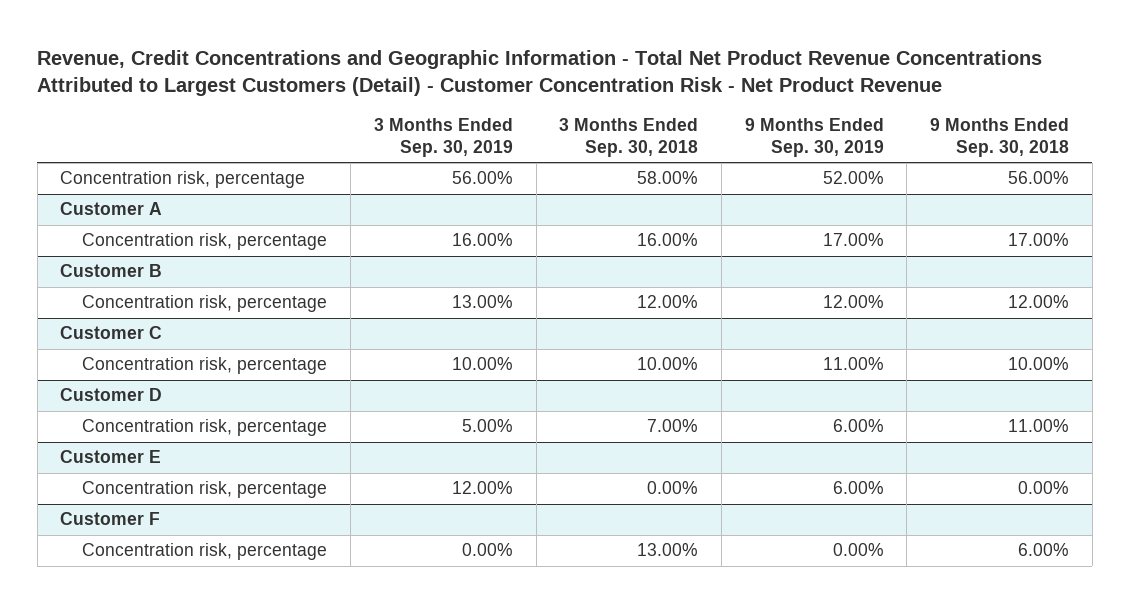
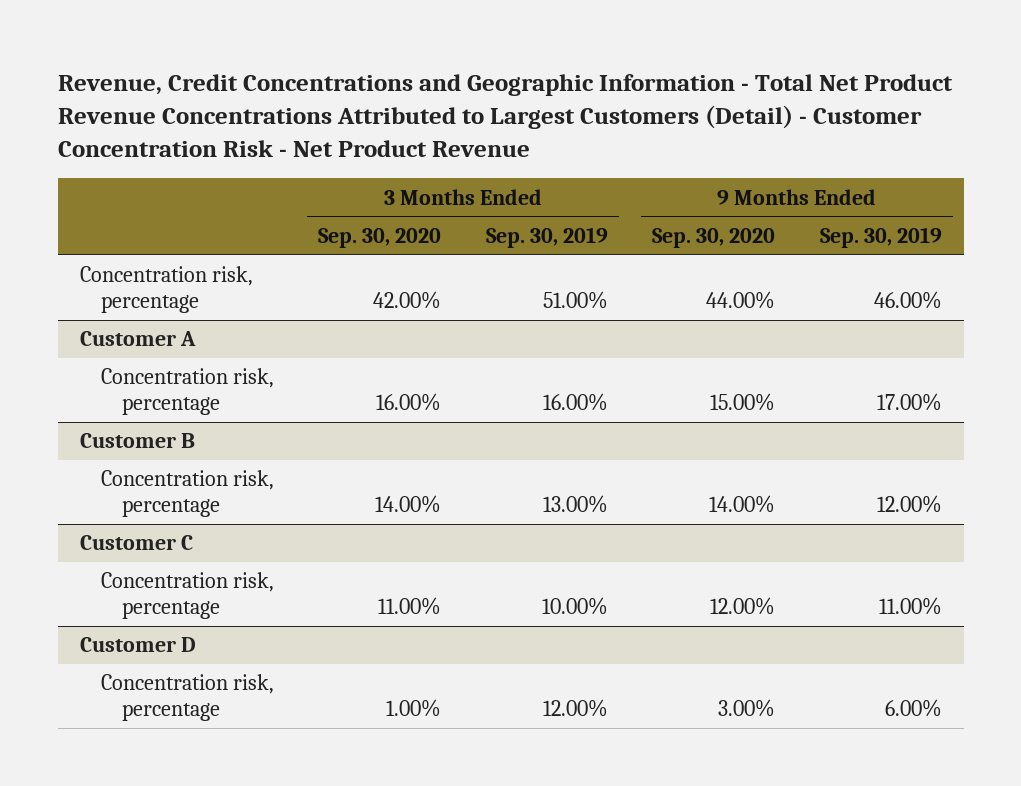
[559,117,699,157] 3 Months Ended Sep. 30, 2018 -> none
[930,117,1070,157] 9 Months Ended Sep. 30, 2018 -> none
none -> [318,228,442,249] Sep. 30, 2020
none -> [652,228,776,249] Sep. 30, 2020
[451,171,513,185] 56.00% -> [542,290,608,309] 51.00%
[822,171,884,185] 52.00% -> [873,290,942,309] 46.00%
[82,419,328,437] Concentration risk, percentage -> none
[60,450,162,464] Customer E -> none
[60,512,161,526] Customer F -> none
[82,543,328,561] Concentration risk, percentage -> none

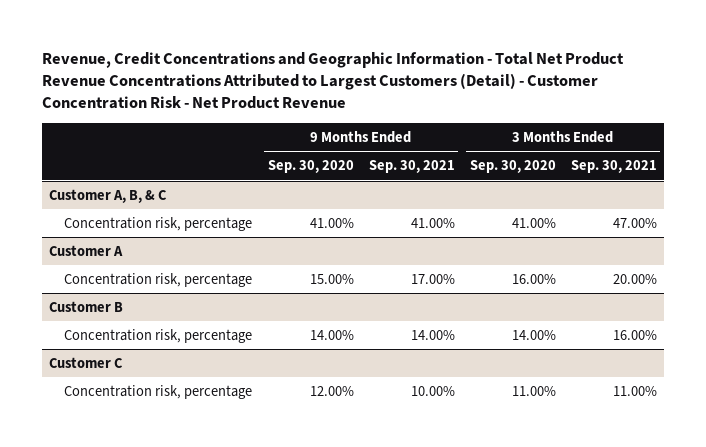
[485,227,608,249] Sep. 30, 2019 -> none
[819,227,942,249] Sep. 30, 2019 -> none
none -> [368,160,455,174] Sep. 30, 2021
none -> [570,160,657,174] Sep. 30, 2021
none -> [49,188,168,203] Customer A, B, & C
[373,290,442,309] 42.00% -> [511,217,556,228] 41.00%
[706,290,776,309] 44.00% -> [309,217,354,228] 41.00%
[79,637,196,653] Customer D -> none
[100,674,274,721] Concentration risk, percentage -> none

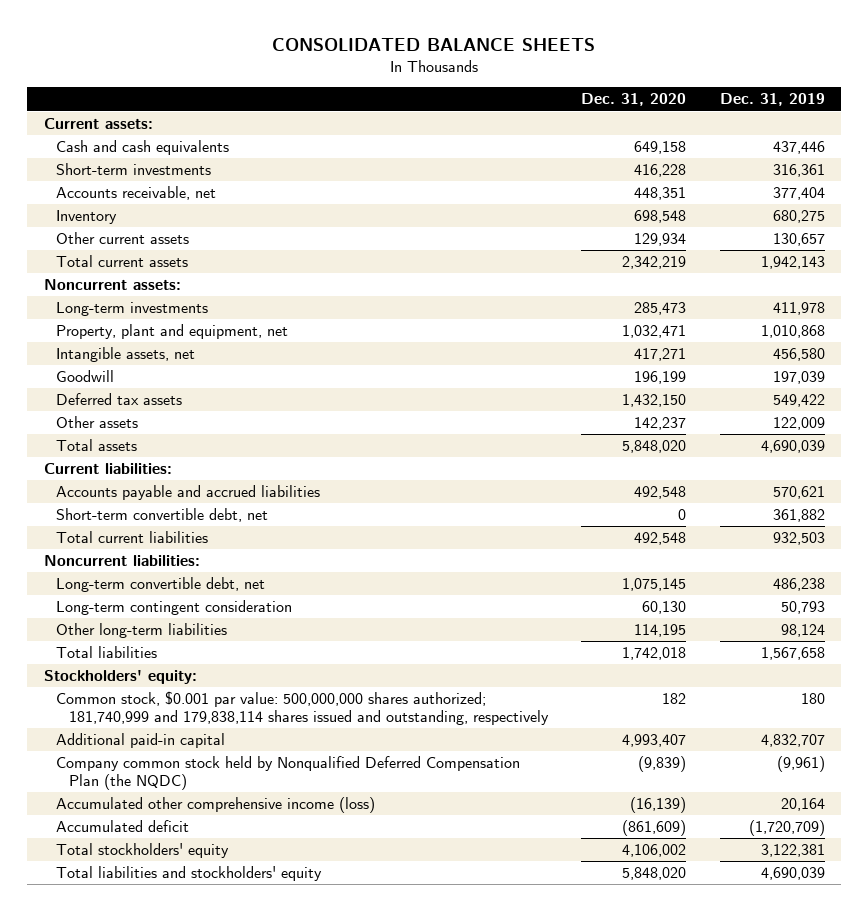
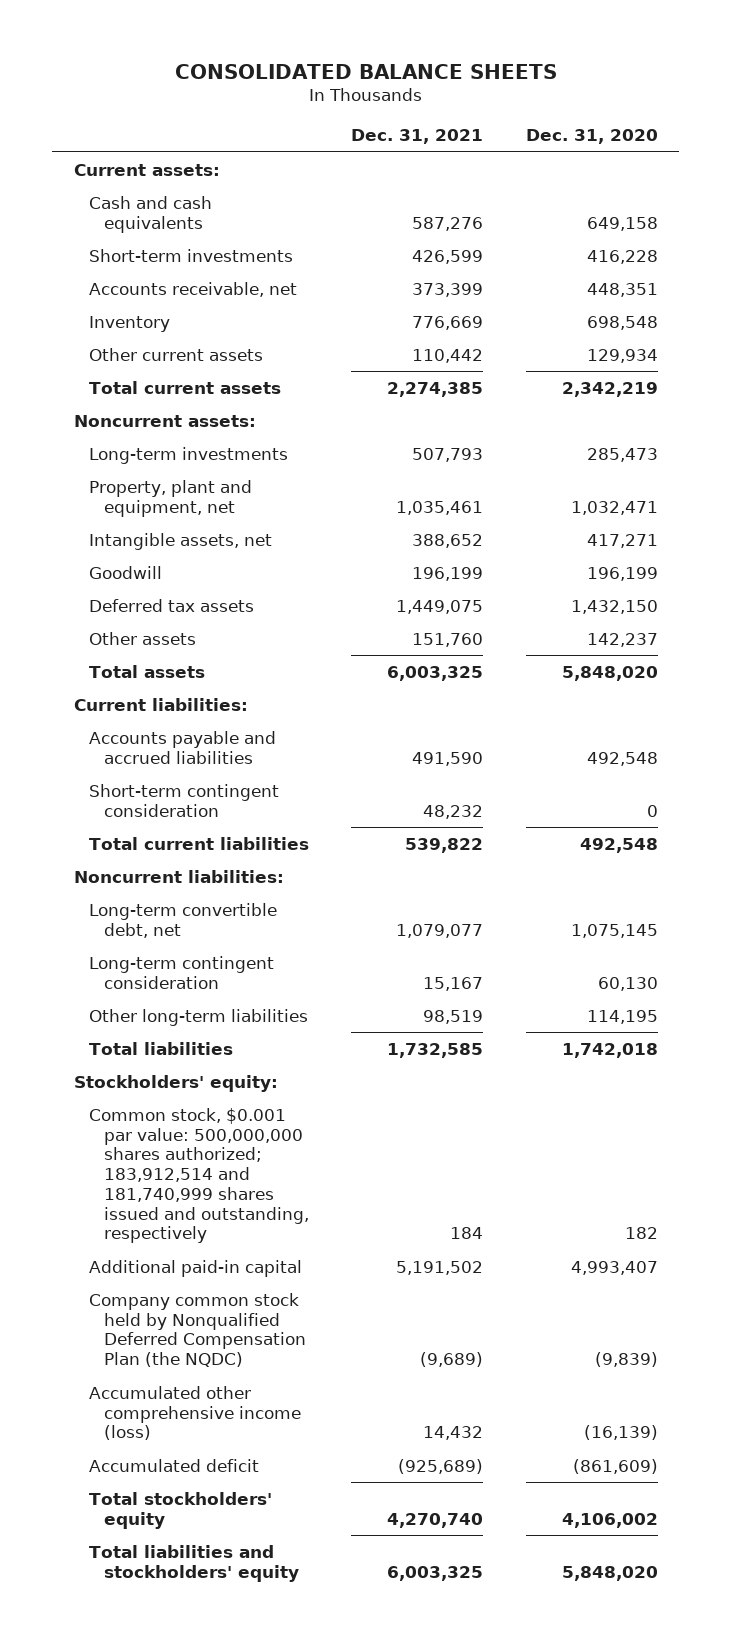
[719,93,825,107] Dec. 31, 2019 -> none
none -> [351,129,484,145] Dec. 31, 2021
[56,508,269,523] Short-term convertible debt, net -> none
none -> [88,783,279,817] Short-term contingent consideration
[56,691,549,725] Common stock, $0.001 par value: 500,000,000 shares authorized; 181,740,999 and 179,838,114 shares issued and outstanding, respectively -> [88,1107,309,1244] Common stock, $0.001 par value: 500,000,000 shares authorized; 183,912,514 and 181,740,999 shares issued and outstanding, respectively

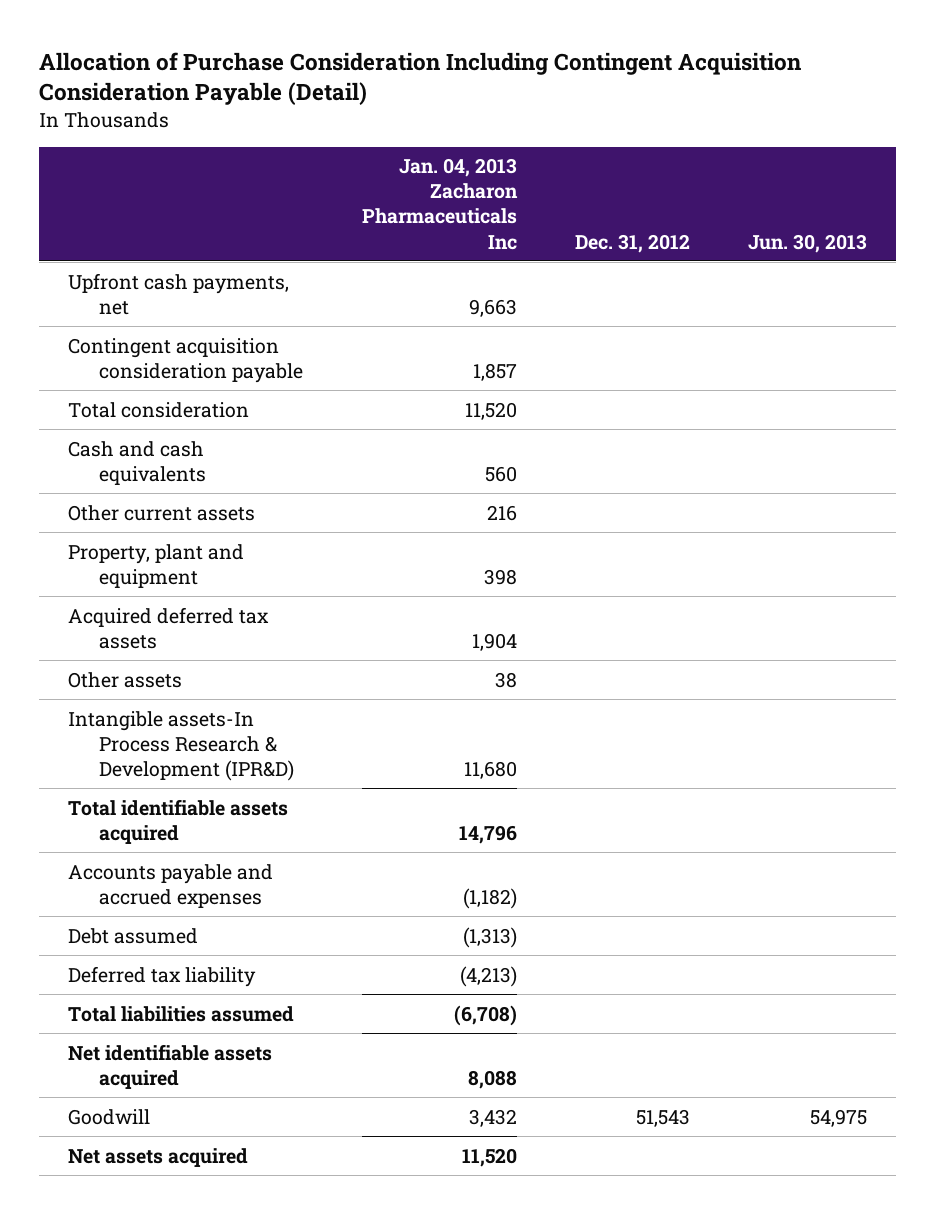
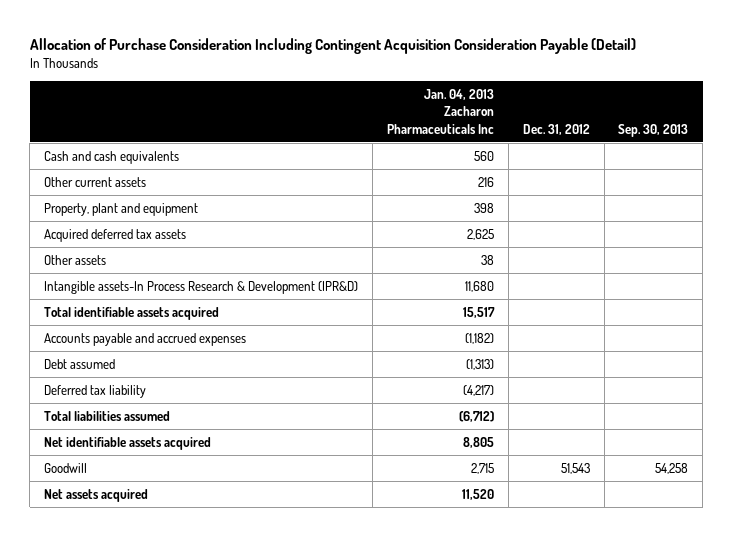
[747,233,867,253] Jun. 30, 2013 -> none
none -> [618,123,689,137] Sep. 30, 2013
[68,272,290,315] Upfront cash payments, net -> none
[68,337,304,383] Contingent acquisition consideration payable -> none
[68,401,250,418] Total consideration -> none
[471,632,517,651] 1,904 -> [466,228,494,240] 2,625
[458,824,517,844] 14,796 -> [462,306,495,318] 15,517
[459,965,517,987] (4,213) -> [462,384,494,396] (4,217)
[453,1004,517,1026] (6,708) -> [458,410,494,422] (6,712)
[467,1069,517,1089] 8,088 -> [462,436,494,448] 8,805
[468,1108,517,1127] 3,432 -> [470,462,494,474] 2,715

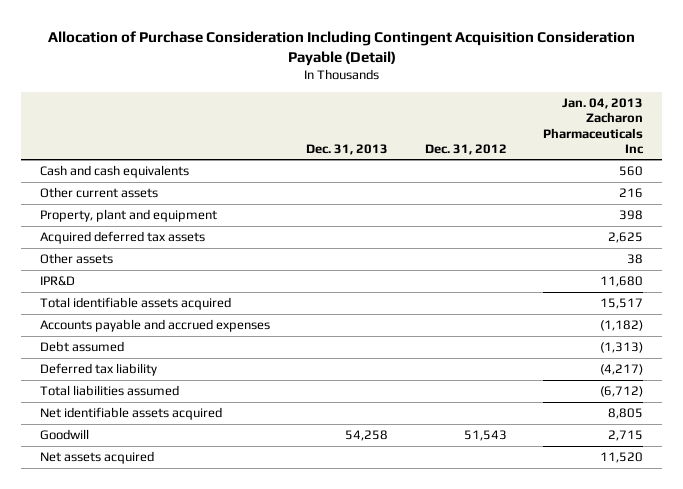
[618,123,689,137] Sep. 30, 2013 -> none
none -> [306,143,389,155] Dec. 31, 2013
[44,280,359,294] Intangible assets-In Process Research & Development (IPR&D) -> [39,276,75,287] IPR&D

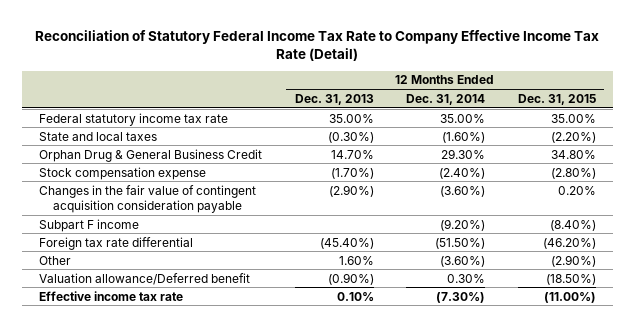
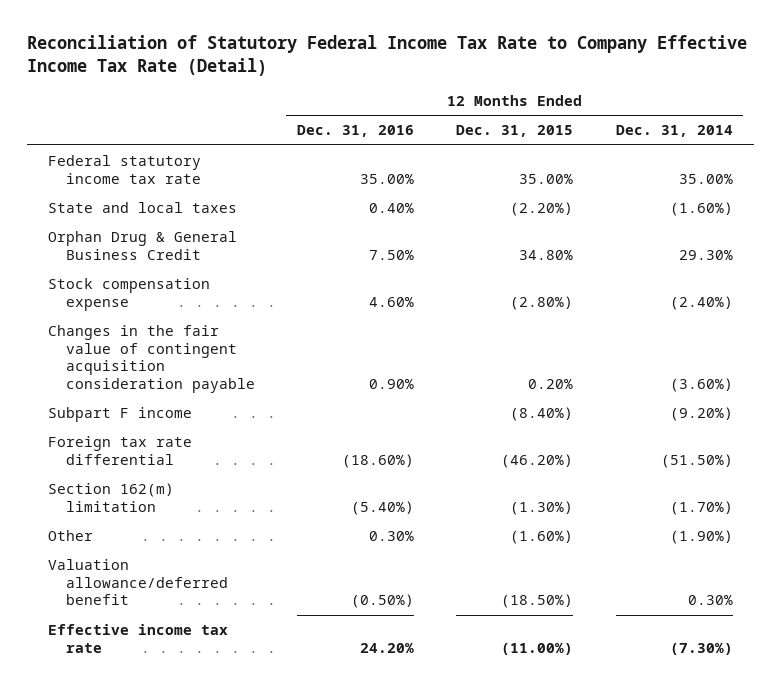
[294,93,374,105] Dec. 31, 2013 -> none
none -> [297,125,415,138] Dec. 31, 2016
none -> [47,482,174,512] Section 162(m) limitation
[440,255,486,267] (3.60%) -> [669,529,733,544] (1.90%)
[551,254,597,267] (2.90%) -> [510,529,574,544] (1.60%)
[38,272,250,285] Valuation allowance/Deferred benefit -> [47,558,228,606] Valuation allowance/deferred benefit

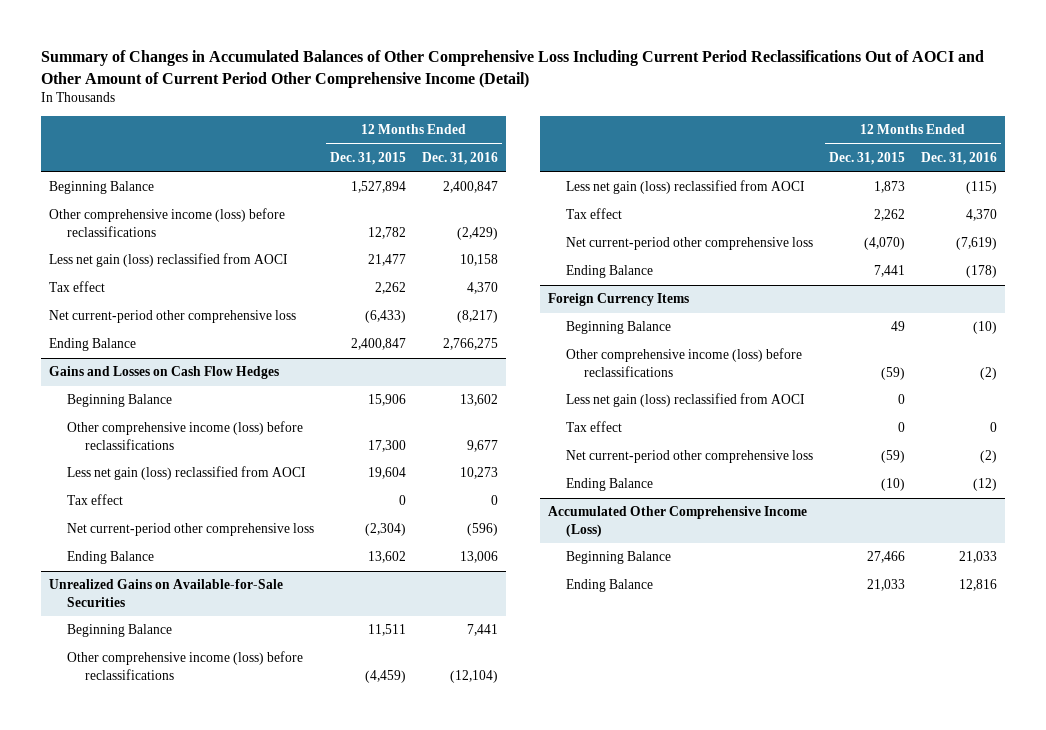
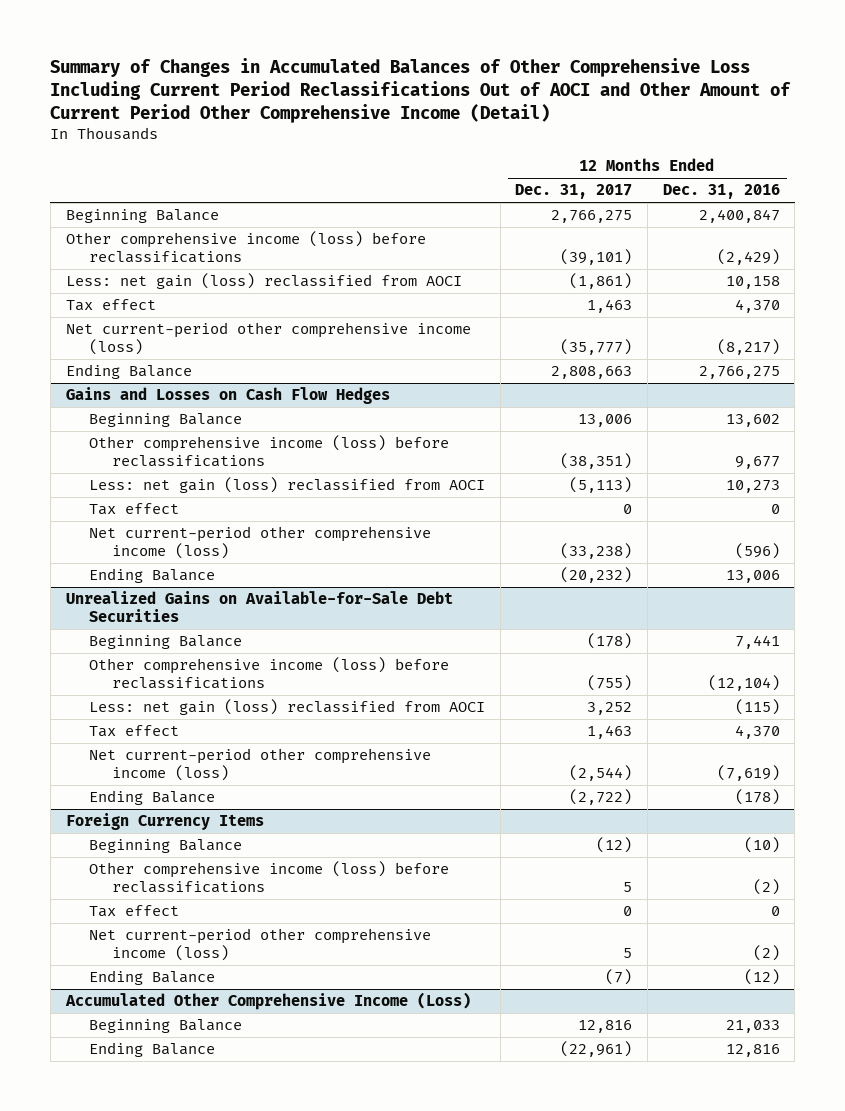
[329,152,406,166] Dec. 31, 2015 -> none
none -> [515,184,633,200] Dec. 31, 2017
[49,253,289,268] Less net gain (loss) reclassified from AOCI -> [65,273,462,290] Less: net gain (loss) reclassified from AOCI
[49,310,297,324] Net current-period other comprehensive loss -> [65,322,471,356] Net current-period other comprehensive income (loss)
[67,466,307,481] Less net gain (loss) reclassified from AOCI -> [88,477,485,494] Less: net gain (loss) reclassified from AOCI
[67,523,315,537] Net current-period other comprehensive loss -> [88,526,431,560] Net current-period other comprehensive income (loss)
[49,579,284,607] Unrealized Gains on Available-for-Sale Securities -> [65,591,453,623] Unrealized Gains on Available-for-Sale Debt Securities
[566,180,806,195] Less net gain (loss) reclassified from AOCI -> [88,699,485,716] Less: net gain (loss) reclassified from AOCI
[566,237,814,251] Net current-period other comprehensive loss -> [88,748,431,782] Net current-period other comprehensive income (loss)
[566,393,806,408] Less net gain (loss) reclassified from AOCI -> none
[566,450,814,464] Net current-period other comprehensive loss -> [88,928,431,962] Net current-period other comprehensive income (loss)

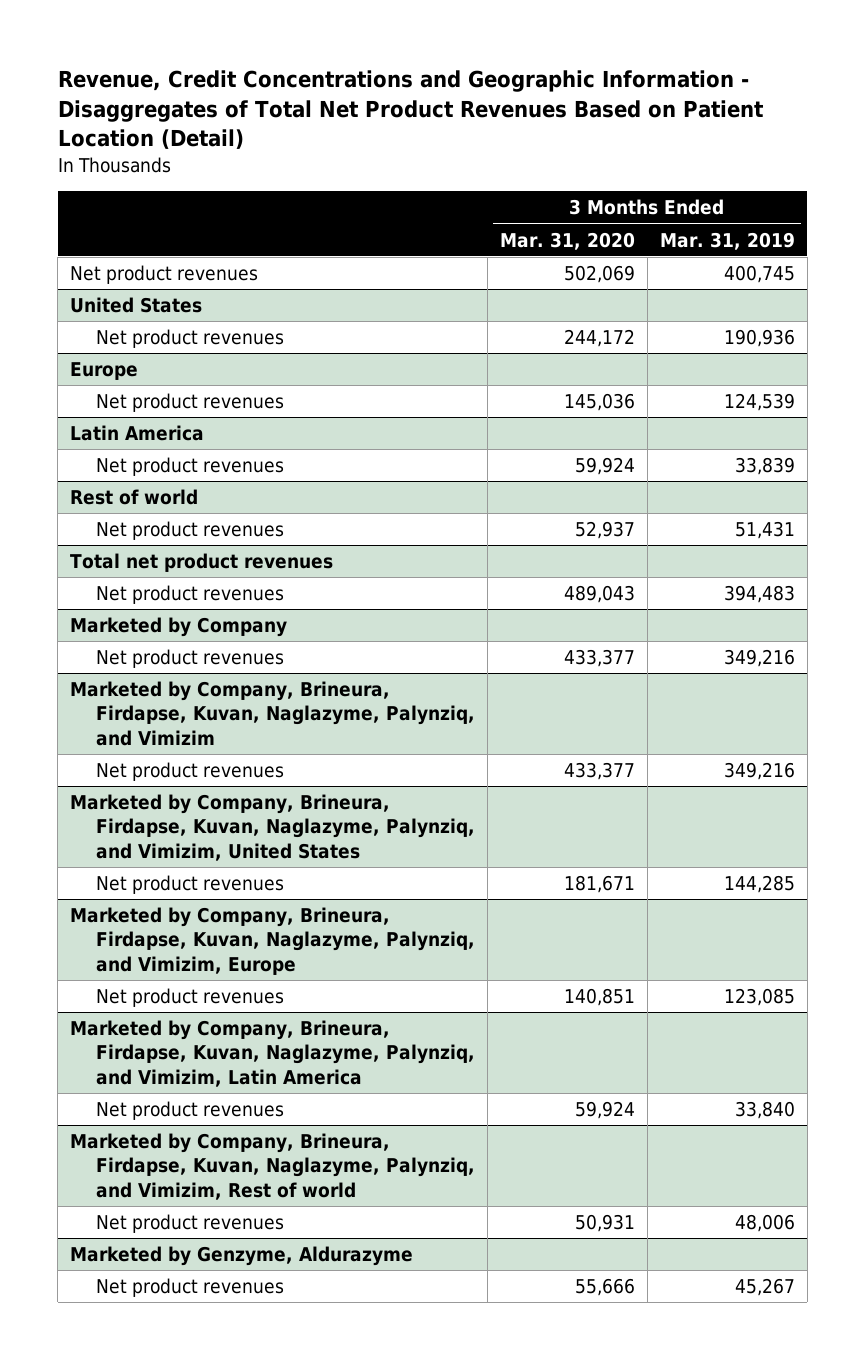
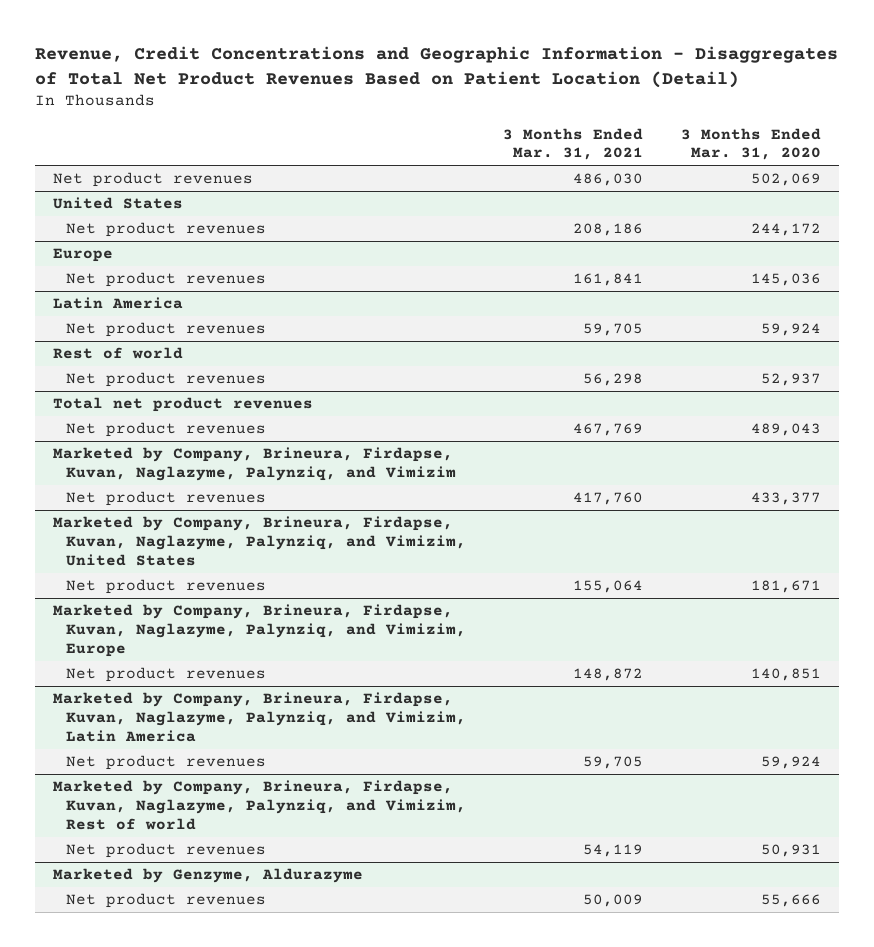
[659,231,795,250] Mar. 31, 2019 -> none
none -> [503,127,644,161] 3 Months Ended Mar. 31, 2021
[70,617,288,638] Marketed by Company -> none
[95,649,284,669] Net product revenues -> none

